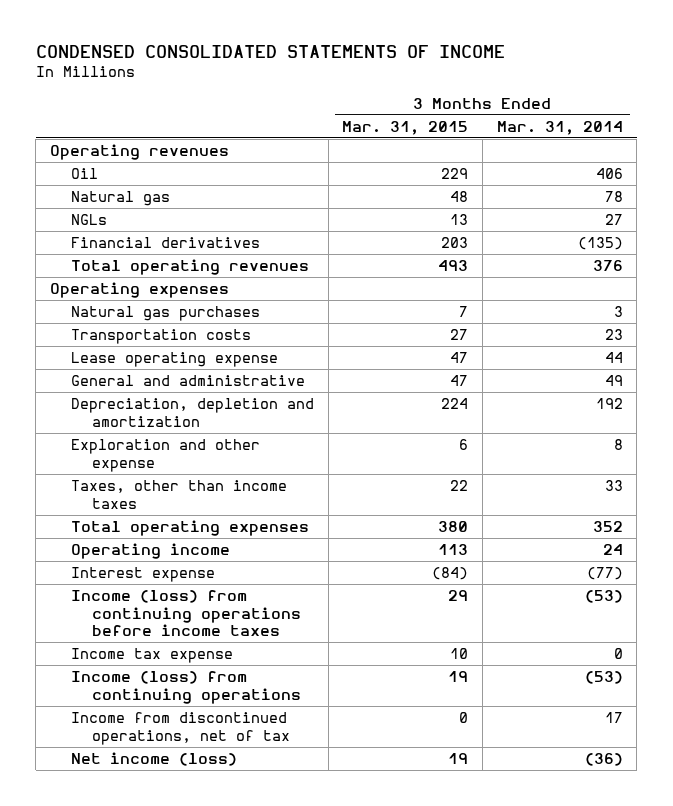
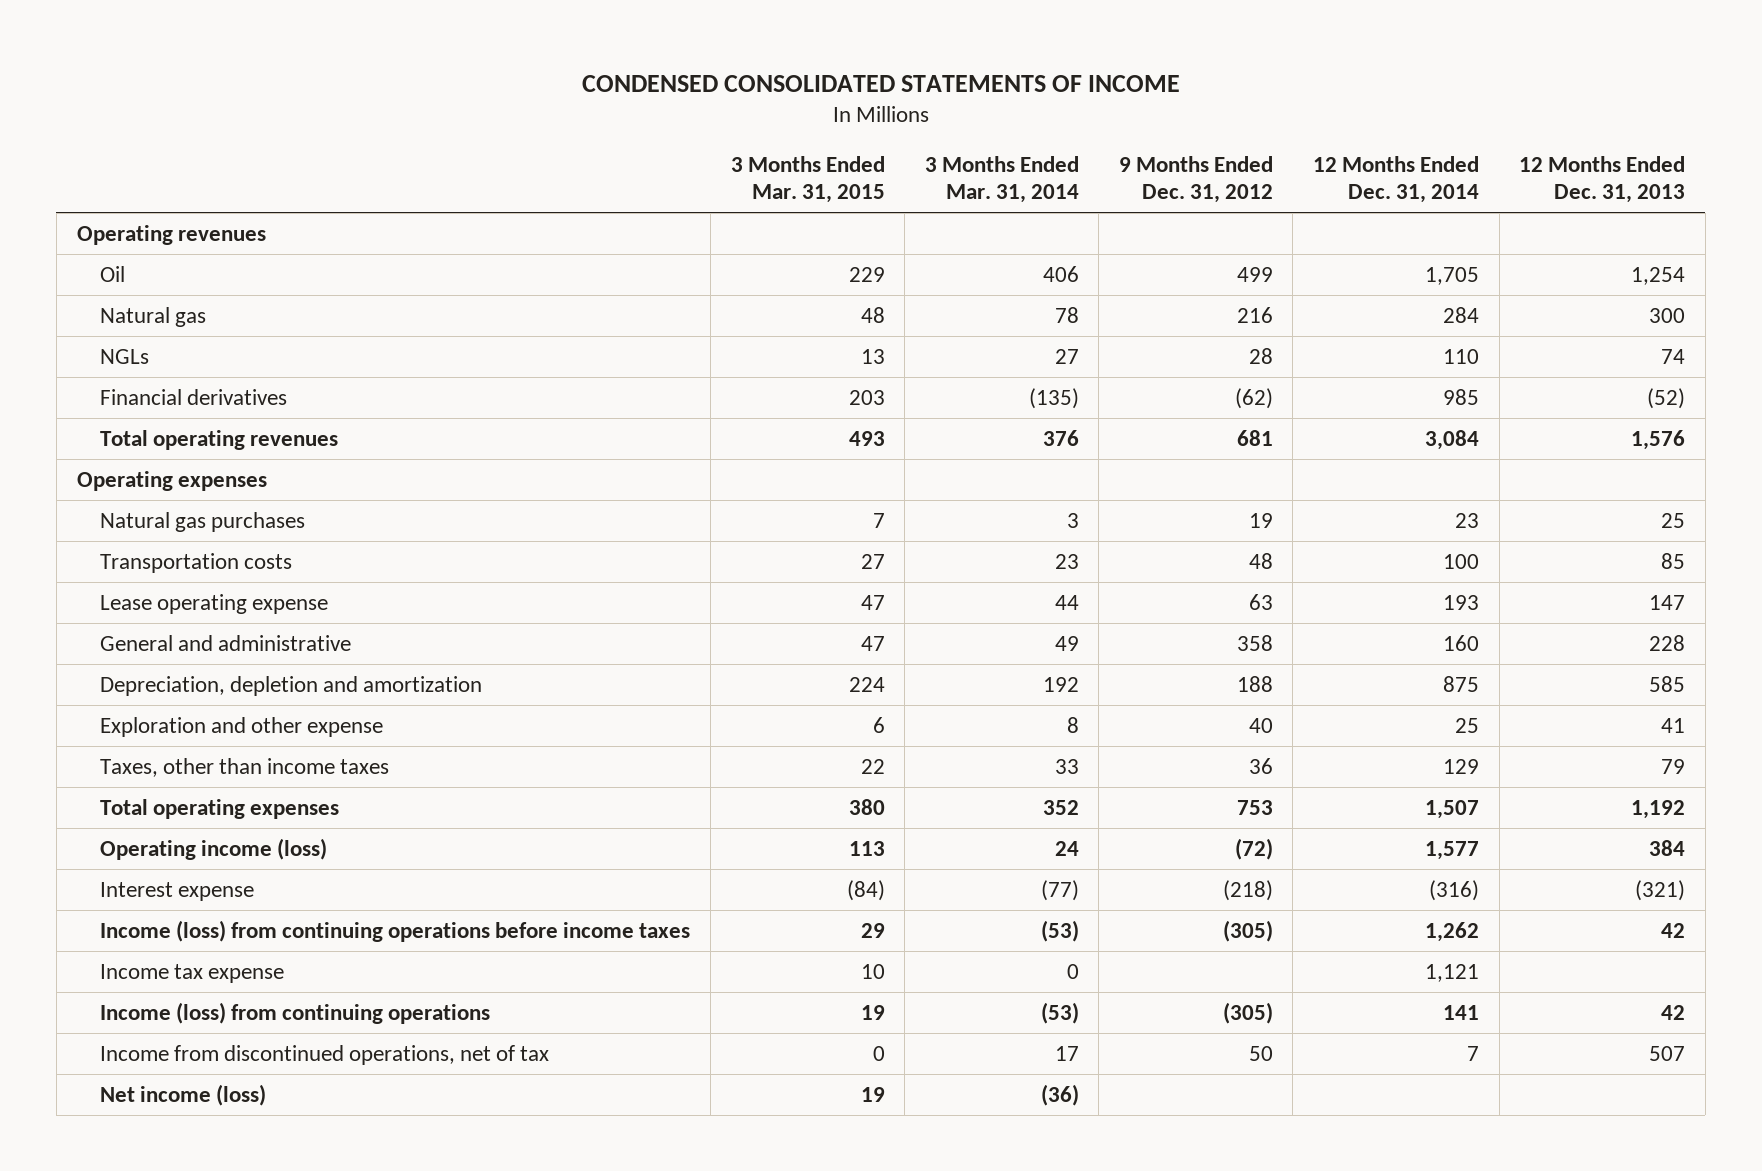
none -> [1118,156,1273,204] 9 Months Ended Dec. 31, 2012
none -> [1312,156,1479,204] 12 Months Ended Dec. 31, 2014
none -> [1519,156,1686,204] 12 Months Ended Dec. 31, 2013
[70,543,230,560] Operating income -> [100,837,328,860] Operating income (loss)

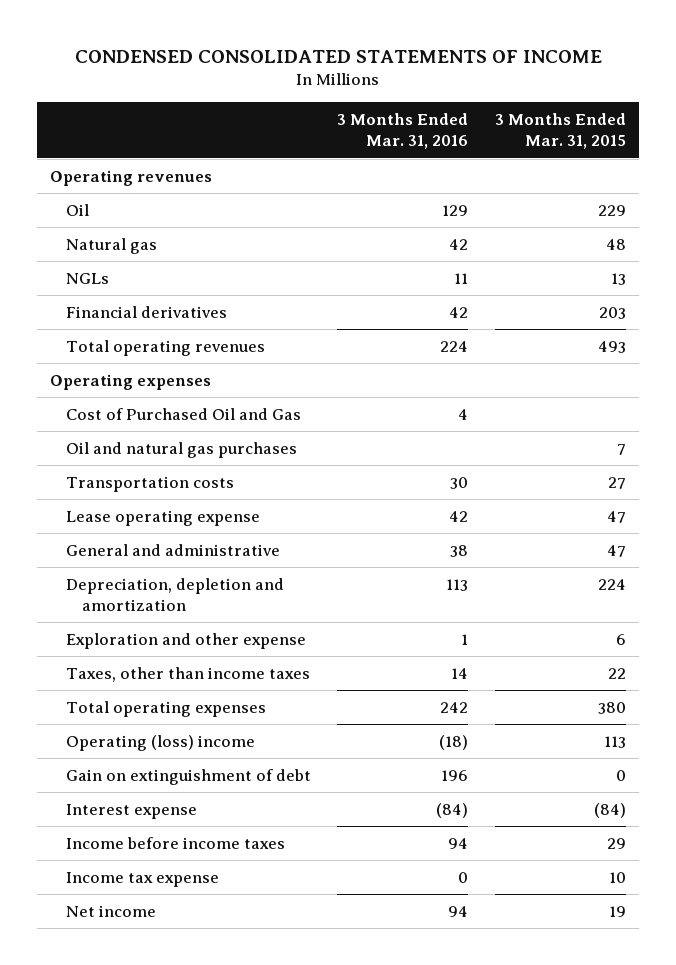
[924,156,1079,204] 3 Months Ended Mar. 31, 2014 -> none
[1118,156,1273,204] 9 Months Ended Dec. 31, 2012 -> none
[1312,156,1479,204] 12 Months Ended Dec. 31, 2014 -> none
[1519,156,1686,204] 12 Months Ended Dec. 31, 2013 -> none
none -> [337,112,469,150] 3 Months Ended Mar. 31, 2016
none -> [66,407,302,420] Cost of Purchased Oil and Gas
[100,511,306,532] Natural gas purchases -> [66,441,298,458] Oil and natural gas purchases
[100,837,328,860] Operating income (loss) -> [66,734,256,751] Operating (loss) income
none -> [66,768,312,785] Gain on extinguishment of debt
[100,919,691,942] Income (loss) from continuing operations before income taxes -> [66,836,286,849] Income before income taxes
[100,1001,491,1024] Income (loss) from continuing operations -> none
[100,1044,550,1065] Income from discontinued operations, net of tax -> none
[100,1083,267,1106] Net income (loss) -> [66,904,157,917] Net income

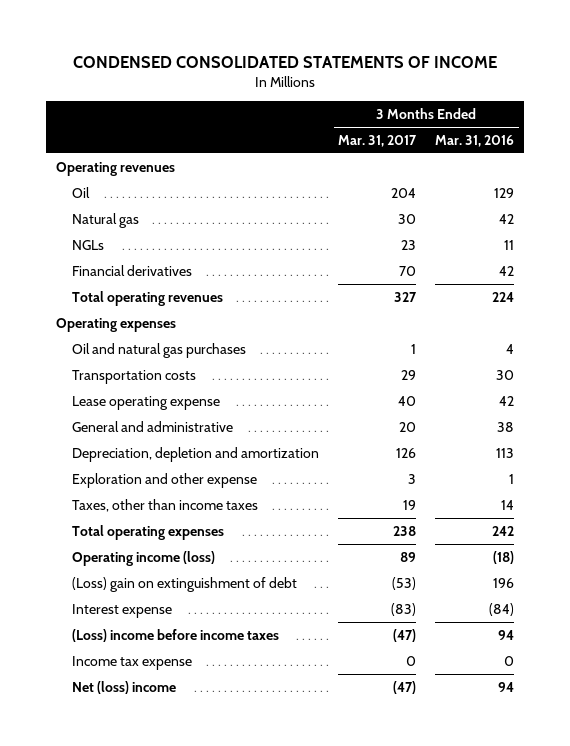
[494,112,626,150] 3 Months Ended Mar. 31, 2015 -> none
none -> [338,134,418,147] Mar. 31, 2017
[66,441,298,458] Oil and natural gas purchases -> none
[66,407,302,420] Cost of Purchased Oil and Gas -> [72,342,247,358] Oil and natural gas purchases
[66,734,256,751] Operating (loss) income -> [72,550,216,566] Operating income (loss)
[66,768,312,785] Gain on extinguishment of debt -> [72,576,298,592] (Loss) gain on extinguishment of debt
[66,836,286,849] Income before income taxes -> [72,628,280,642] (Loss) income before income taxes
[66,904,157,917] Net income -> [72,680,177,694] Net (loss) income

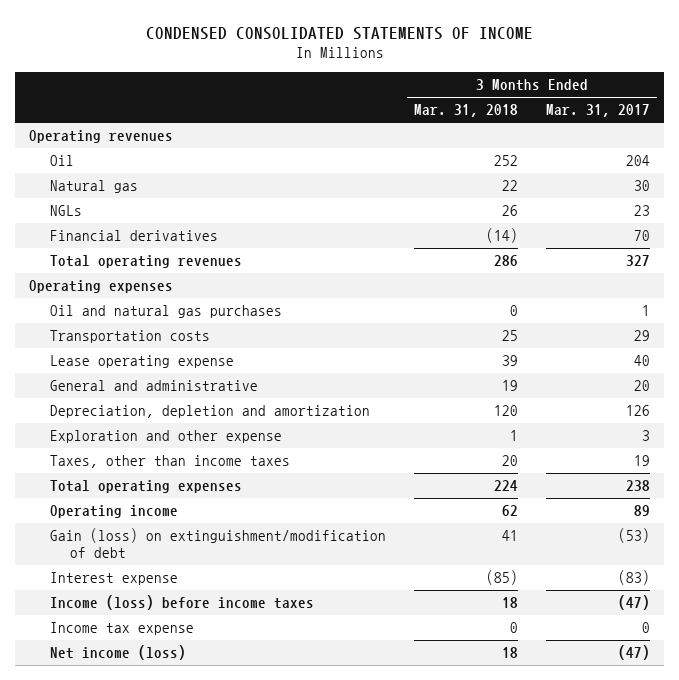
[435,134,515,147] Mar. 31, 2016 -> none
none -> [413,104,518,118] Mar. 31, 2018
[72,550,216,566] Operating income (loss) -> [49,505,178,519] Operating income
[72,576,298,592] (Loss) gain on extinguishment of debt -> [49,528,386,559] Gain (loss) on extinguishment/modification of debt
[72,628,280,642] (Loss) income before income taxes -> [49,595,314,611] Income (loss) before income taxes
[72,680,177,694] Net (loss) income -> [49,645,186,661] Net income (loss)

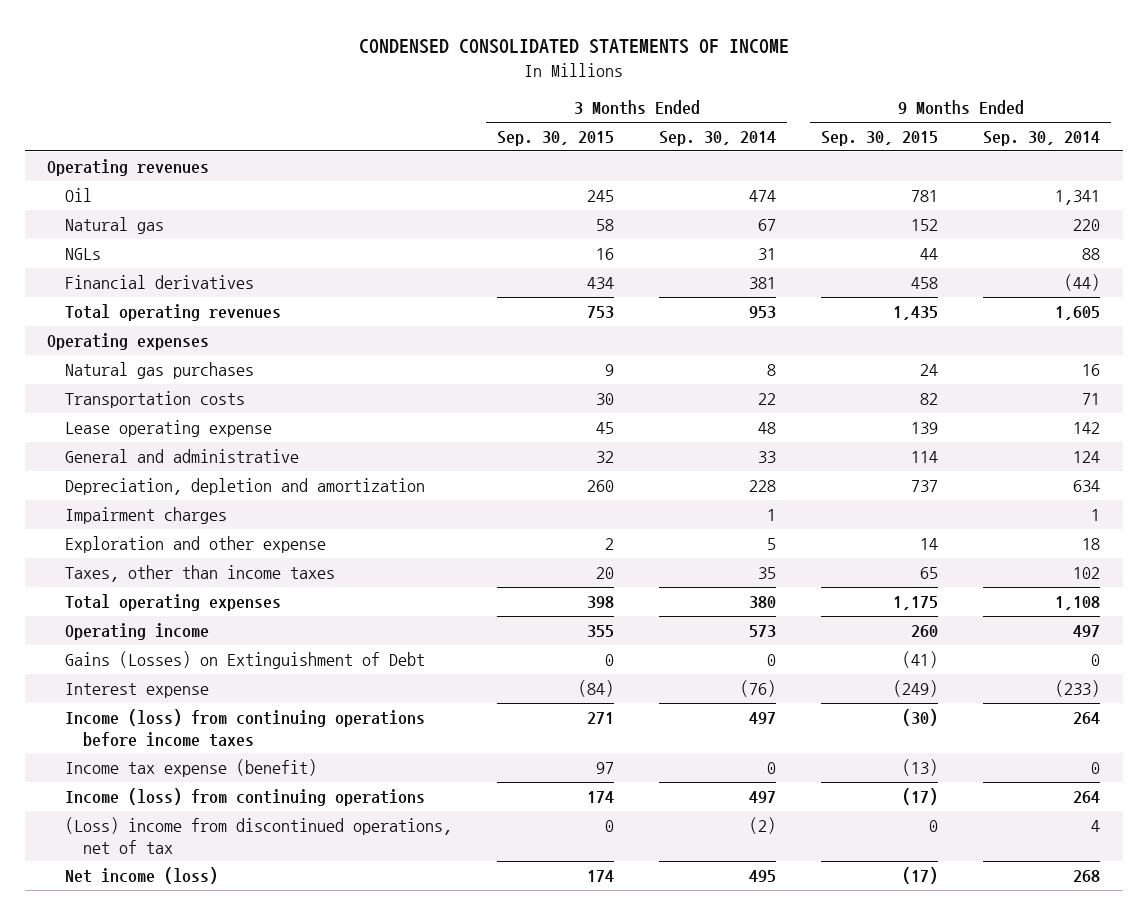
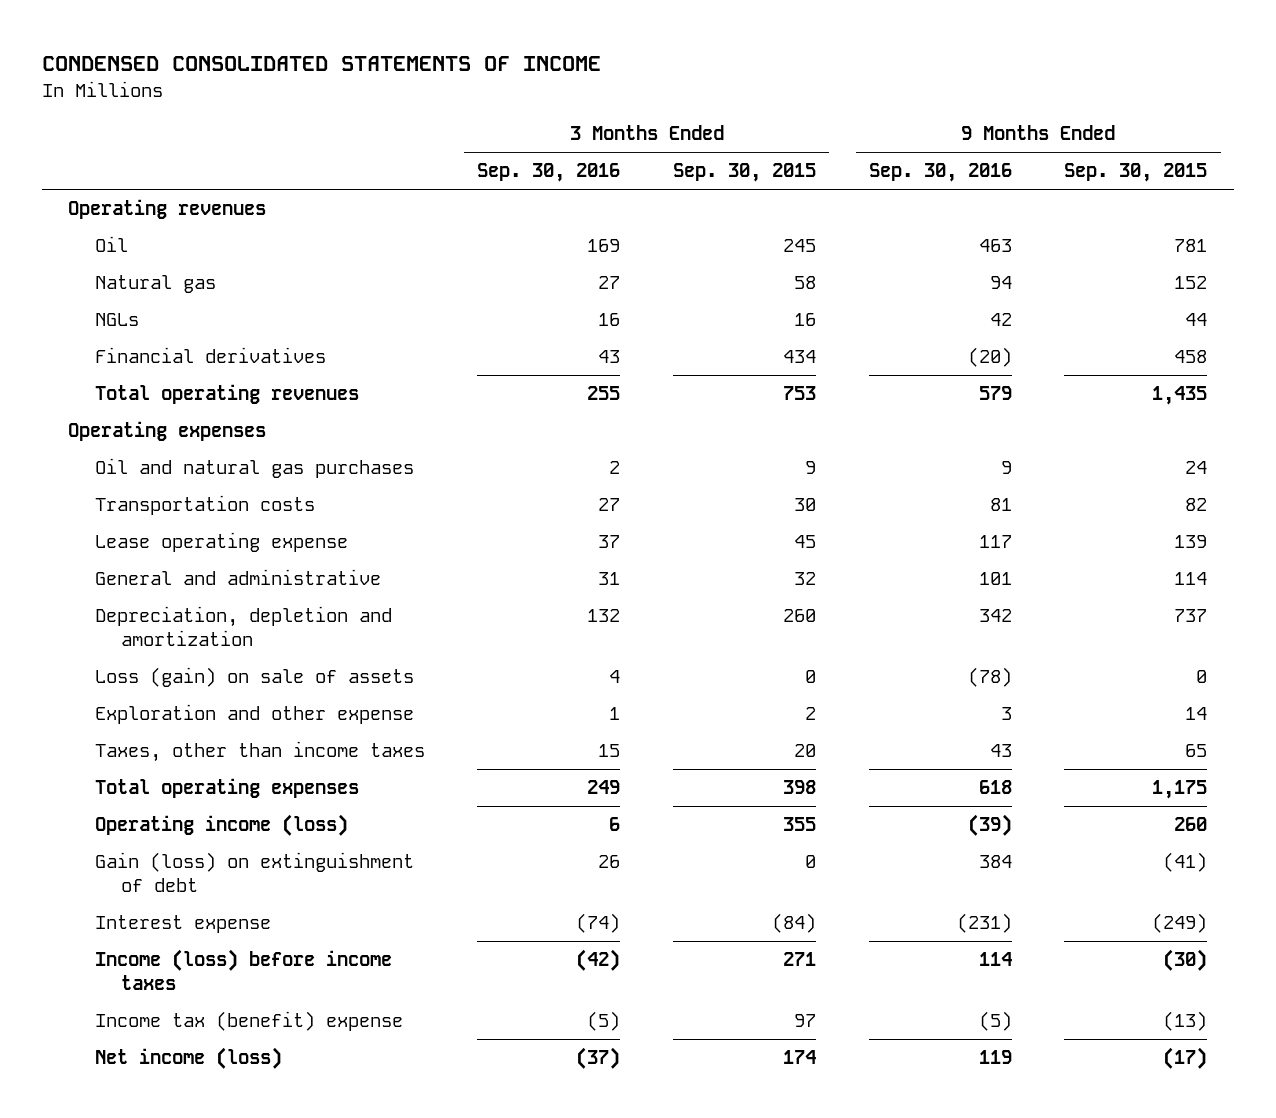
[659,131,777,147] Sep. 30, 2014 -> none
[983,131,1101,147] Sep. 30, 2014 -> none
none -> [477,163,621,183] Sep. 30, 2016
none -> [868,163,1012,183] Sep. 30, 2016
[65,362,255,380] Natural gas purchases -> [94,458,414,479] Oil and natural gas purchases
[65,507,228,525] Impairment charges -> none
none -> [94,667,414,688] Loss (gain) on sale of assets
[65,623,210,641] Operating income -> [94,814,348,837] Operating income (loss)
[65,651,426,670] Gains (Losses) on Extinguishment of Debt -> [94,852,414,892] Gain (loss) on extinguishment of debt
[65,788,426,807] Income (loss) from continuing operations -> none
[65,817,453,854] (Loss) income from discontinued operations, net of tax -> none
[65,709,426,747] Income (loss) from continuing operations before income taxes -> [94,949,392,990] Income (loss) before income taxes
[65,759,318,778] Income tax expense (benefit) -> [94,1011,403,1032] Income tax (benefit) expense

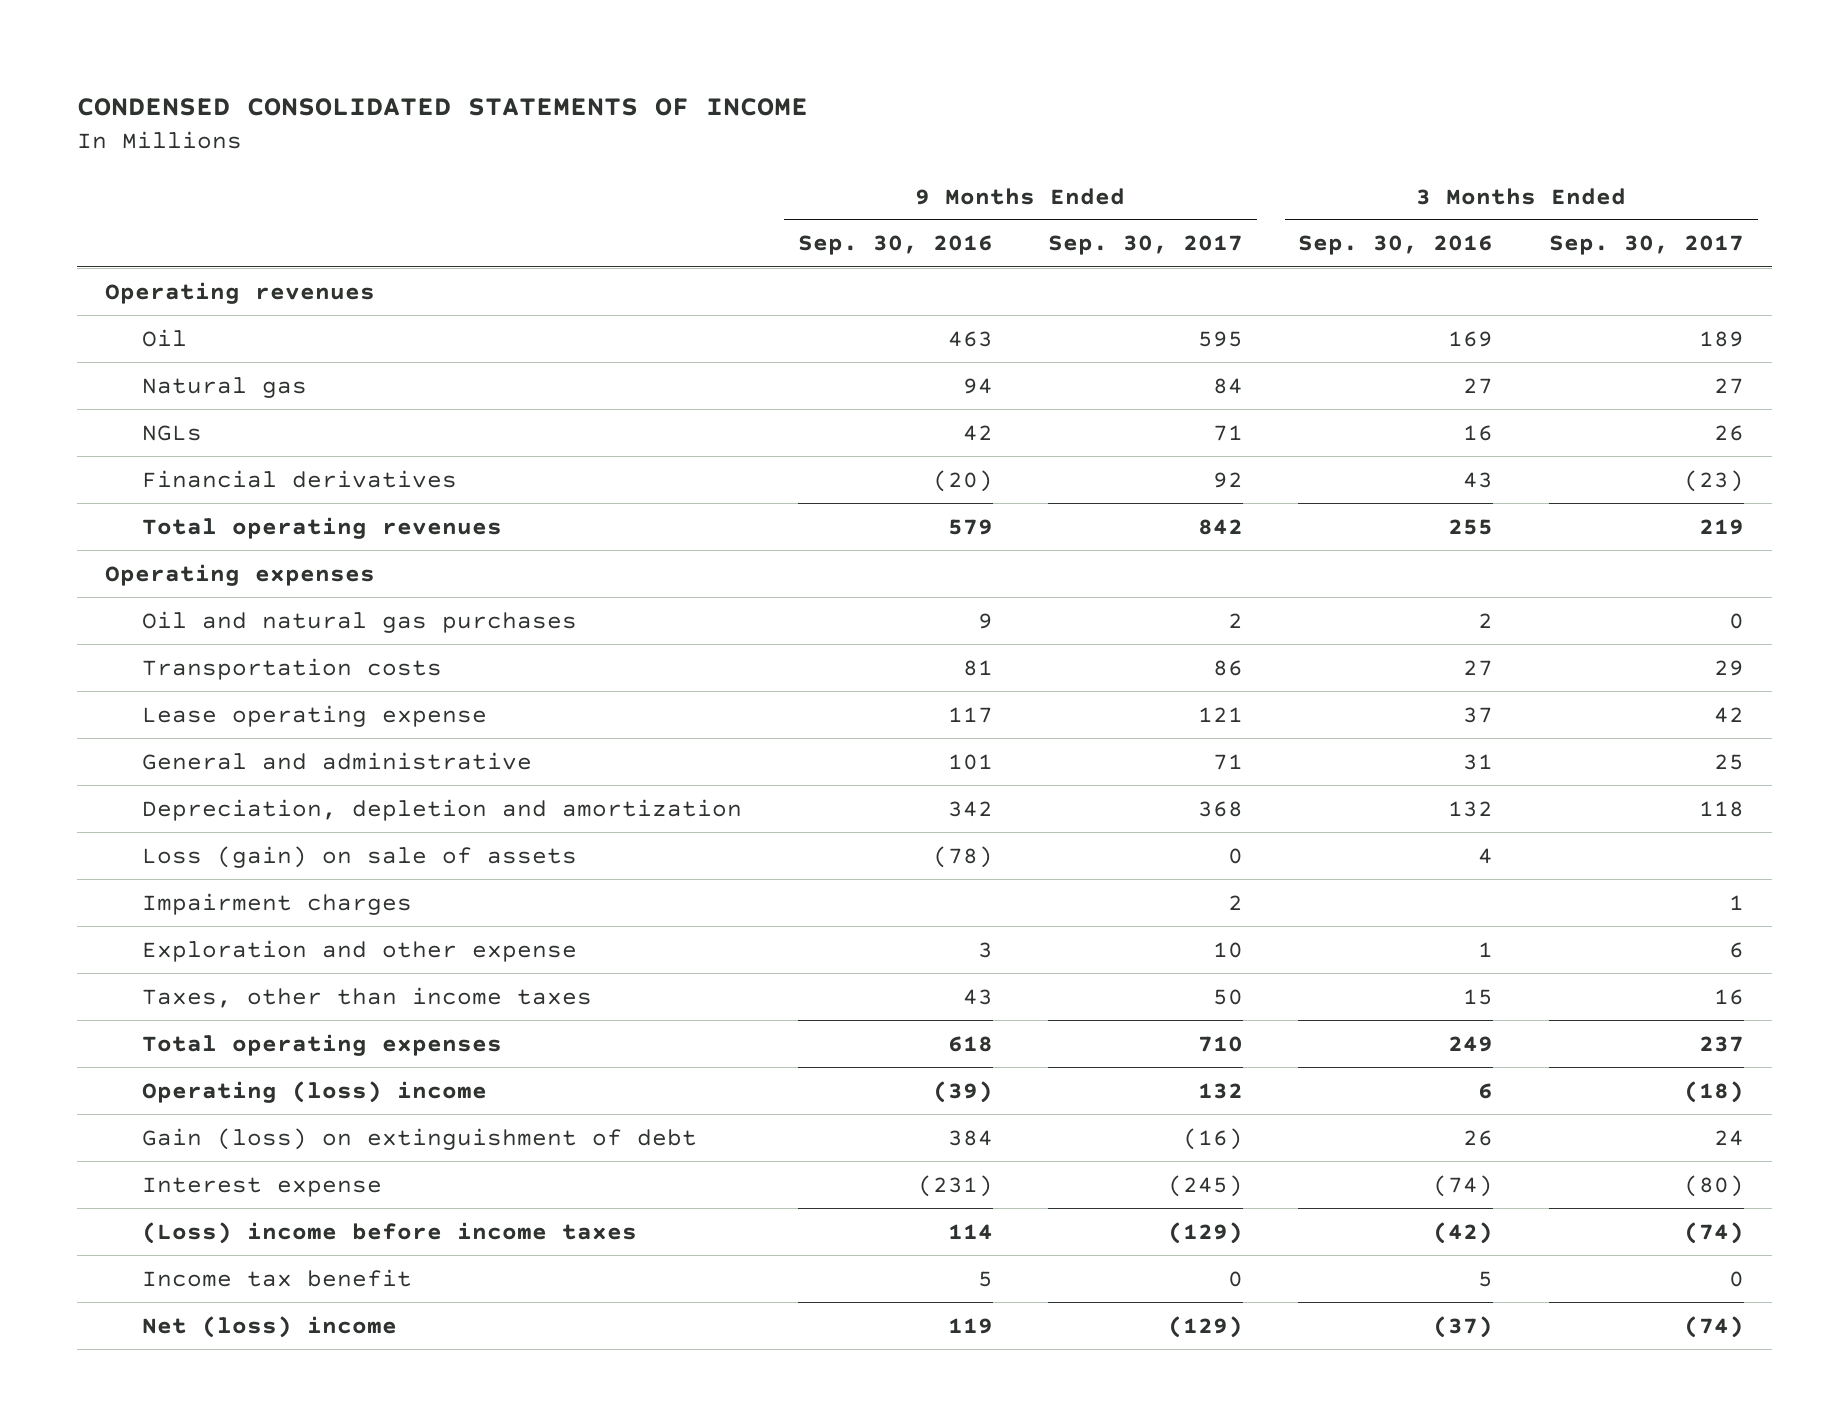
[673,163,817,183] Sep. 30, 2015 -> none
[1064,163,1208,183] Sep. 30, 2015 -> none
none -> [1048,235,1244,256] Sep. 30, 2017
none -> [1548,235,1744,256] Sep. 30, 2017
none -> [142,892,413,915] Impairment charges
[94,814,348,837] Operating income (loss) -> [142,1080,488,1103] Operating (loss) income
[94,949,392,990] Income (loss) before income taxes -> [142,1221,638,1244] (Loss) income before income taxes
[94,1011,403,1032] Income tax (benefit) expense -> [142,1268,413,1287] Income tax benefit
[587,1011,621,1032] (5) -> [1478,1270,1494,1287] 5
[978,1011,1012,1032] (5) -> [977,1270,993,1287] 5
[94,1047,282,1070] Net income (loss) -> [142,1315,398,1338] Net (loss) income

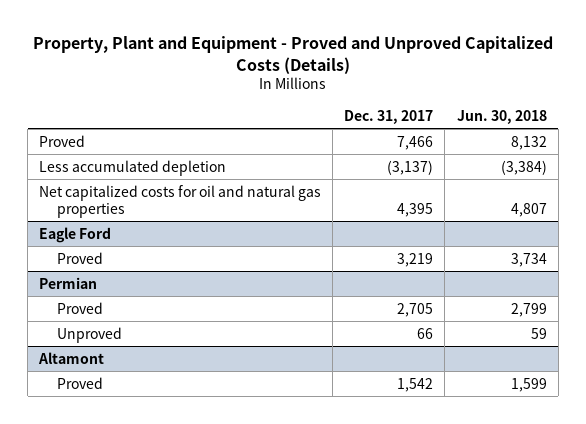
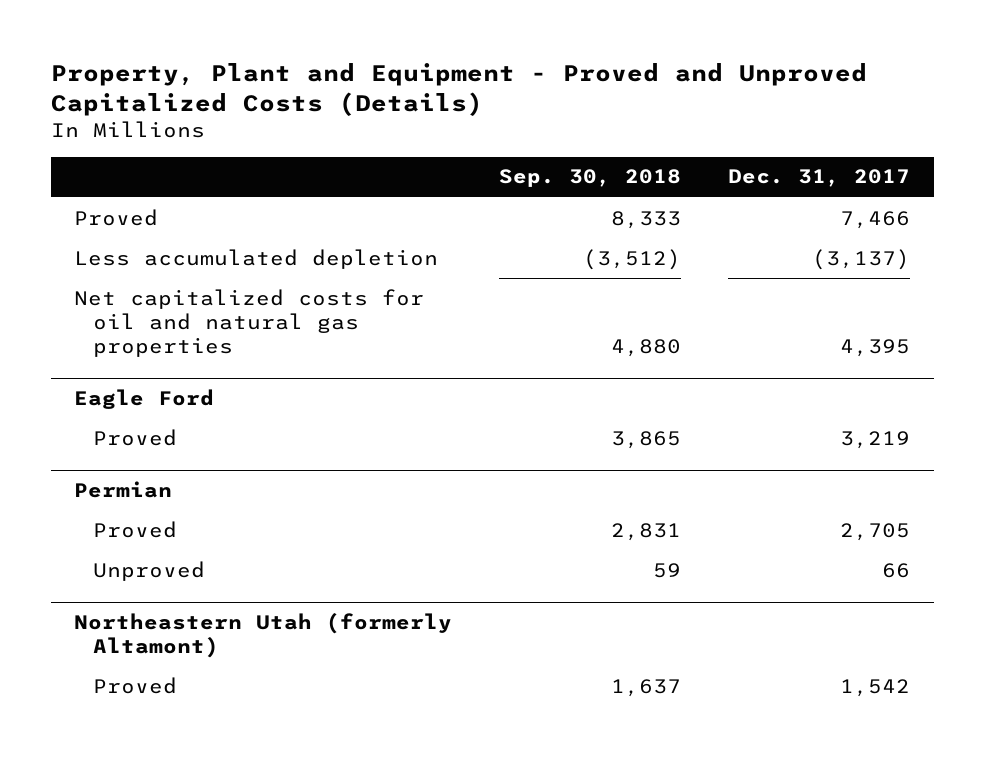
[456,109,547,124] Jun. 30, 2018 -> none
none -> [499,169,682,188] Sep. 30, 2018
[38,351,105,364] Altamont -> [74,612,453,659] Northeastern Utah (formerly Altamont)

